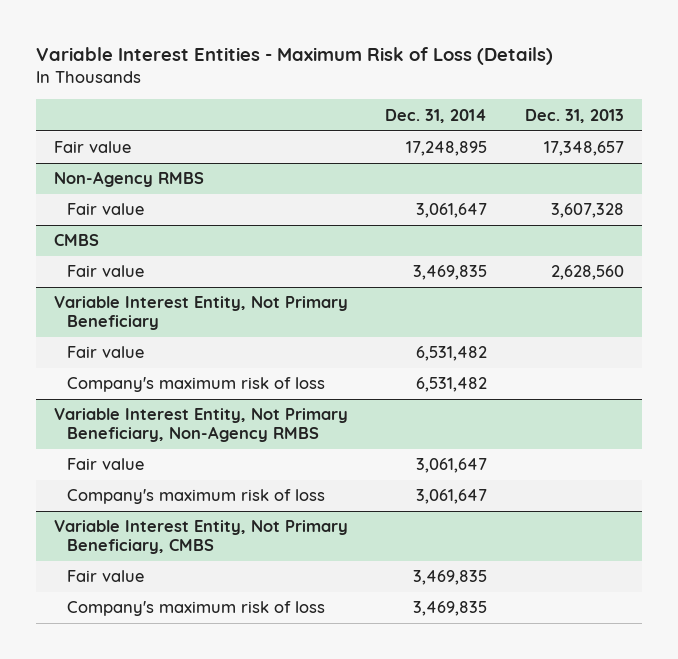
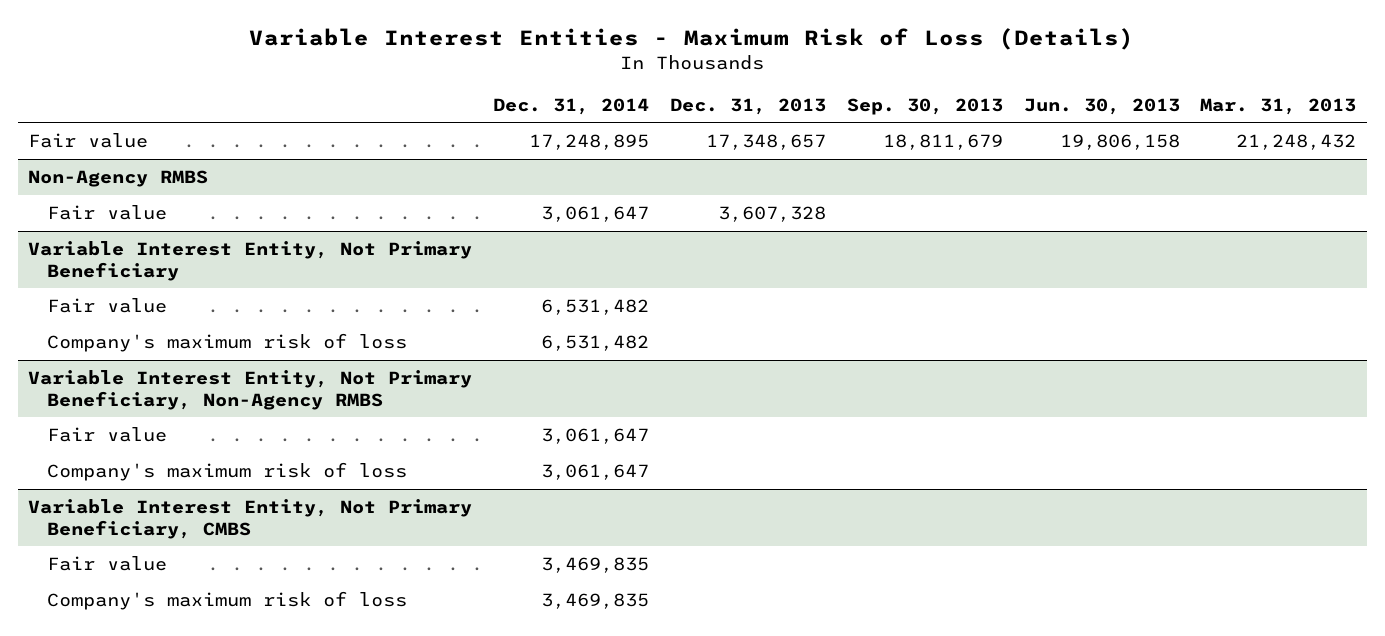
none -> [846,97,1003,115] Sep. 30, 2013
none -> [1023,97,1180,115] Jun. 30, 2013
none -> [1200,97,1357,115] Mar. 31, 2013
[54,234,100,247] CMBS -> none
[66,265,144,278] Fair value -> none

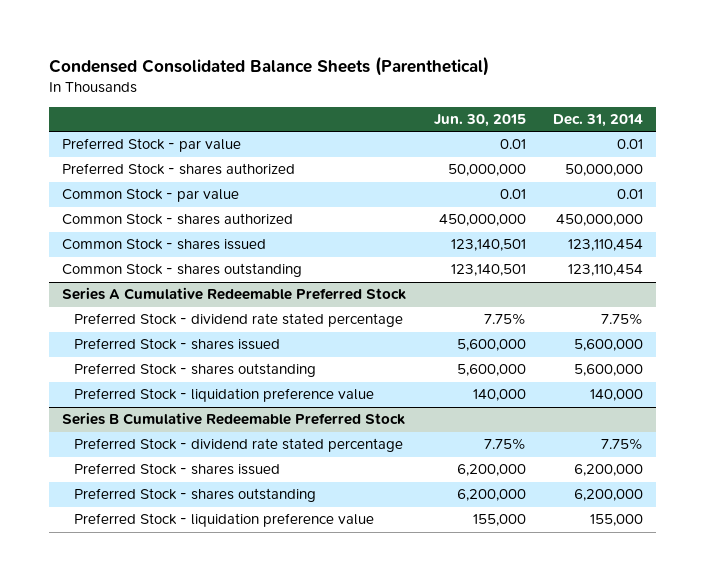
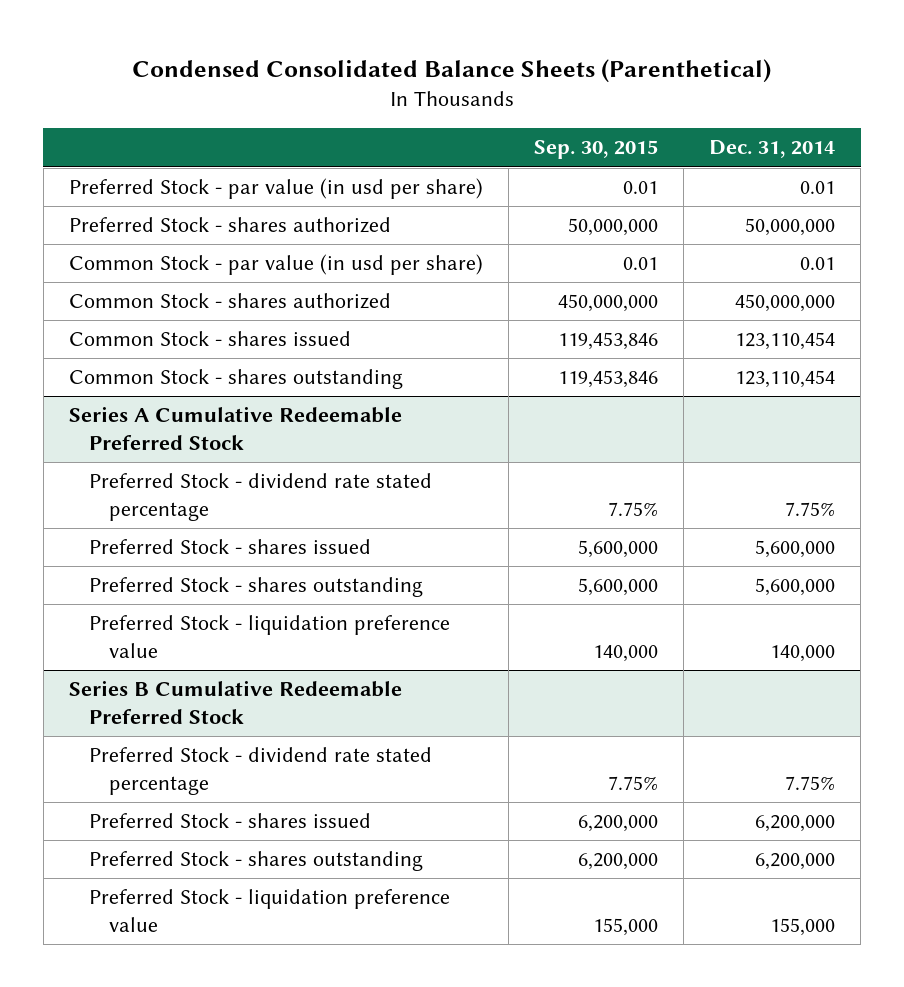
[433,113,526,127] Jun. 30, 2015 -> none
none -> [533,140,658,160] Sep. 30, 2015
[62,138,242,153] Preferred Stock - par value -> [68,178,483,200] Preferred Stock - par value (in usd per share)
[62,188,240,203] Common Stock - par value -> [68,254,483,276] Common Stock - par value (in usd per share)

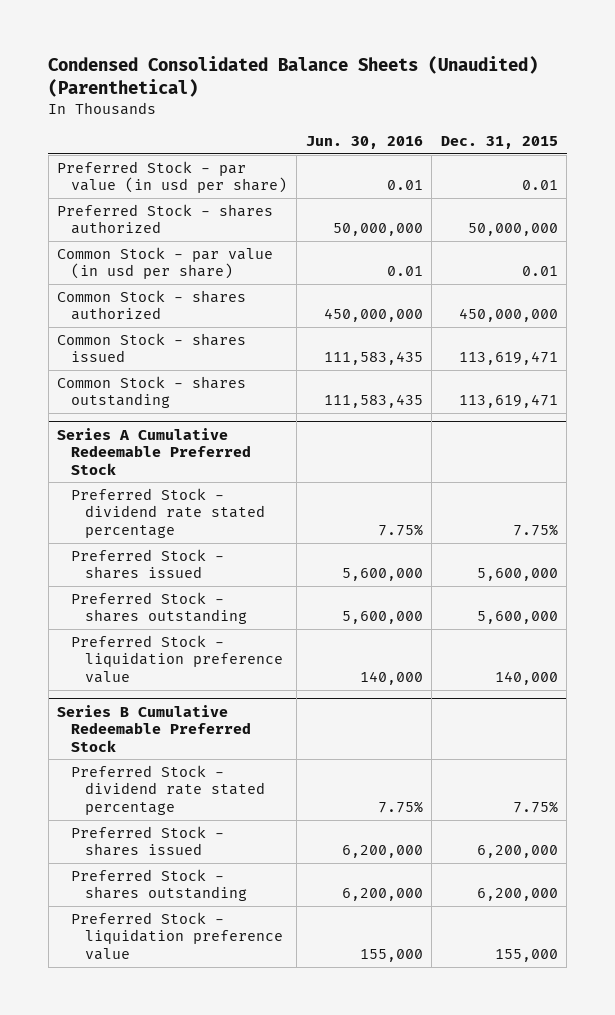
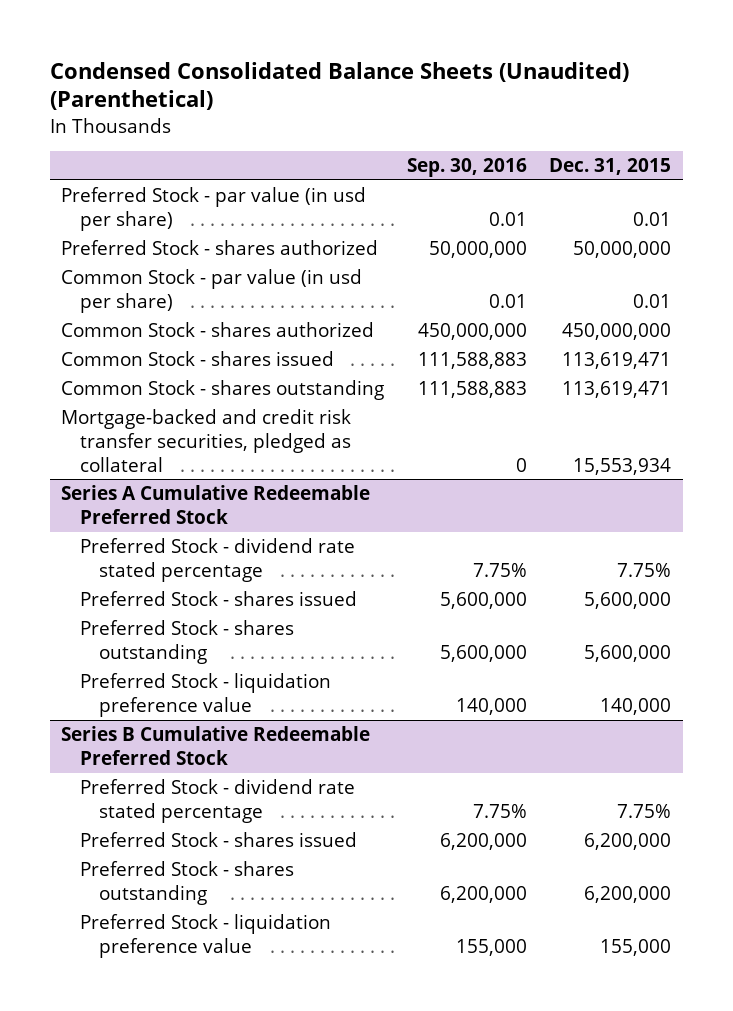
[305,136,423,150] Jun. 30, 2016 -> none
none -> [406,158,527,178] Sep. 30, 2016
none -> [61,408,352,472] Mortgage-backed and credit risk transfer securities, pledged as collateral

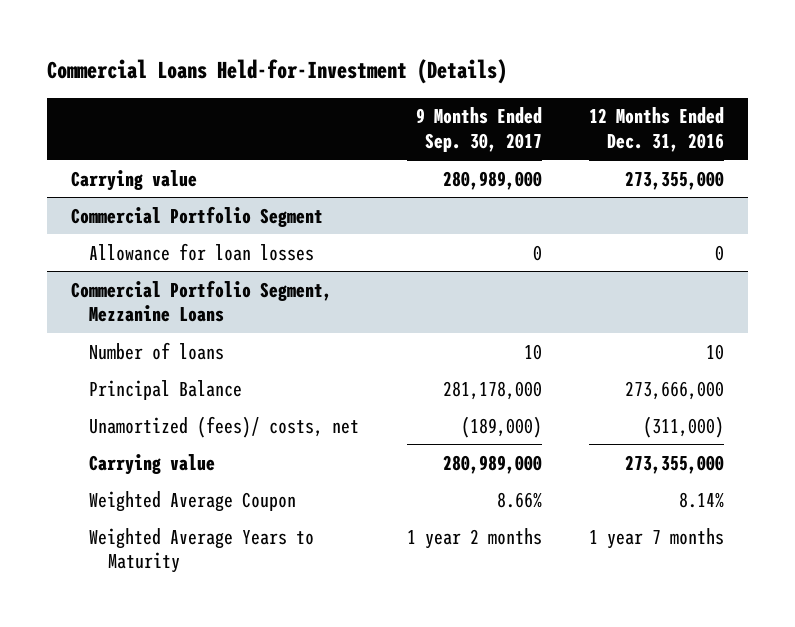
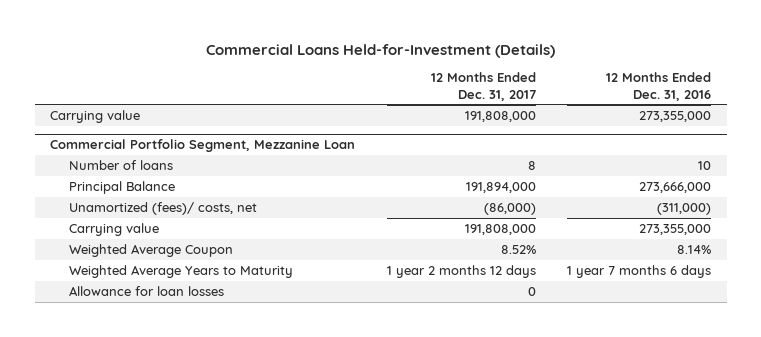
[415,107,542,152] 9 Months Ended Sep. 30, 2017 -> none
none -> [430,72,536,101] 12 Months Ended Dec. 31, 2017
[70,205,323,227] Commercial Portfolio Segment -> none
[89,242,315,261] Allowance for loan losses -> none
[70,279,332,322] Commercial Portfolio Segment, Mezzanine Loans -> [50,139,356,153] Commercial Portfolio Segment, Mezzanine Loan
[589,527,725,549] 1 year 7 months -> [566,264,711,278] 1 year 7 months 6 days
none -> [69,285,225,296] Allowance for loan losses

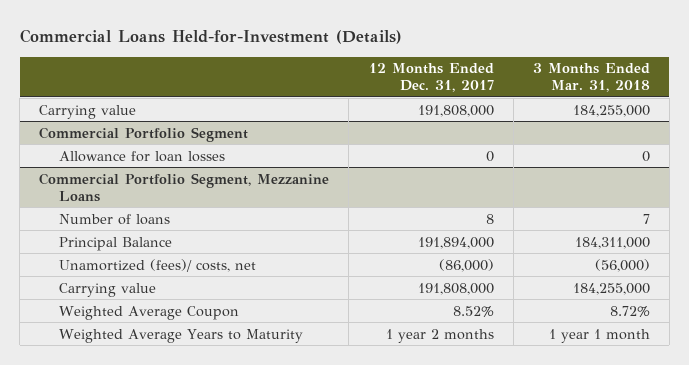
[605,72,711,101] 12 Months Ended Dec. 31, 2016 -> none
none -> [532,63,650,93] 3 Months Ended Mar. 31, 2018
none -> [39,126,249,142] Commercial Portfolio Segment
none -> [58,150,225,162] Allowance for loan losses
[50,139,356,153] Commercial Portfolio Segment, Mezzanine Loan -> [39,172,330,202] Commercial Portfolio Segment, Mezzanine Loans
[69,285,225,296] Allowance for loan losses -> none
[386,264,536,278] 1 year 2 months 12 days -> [385,328,494,343] 1 year 2 months

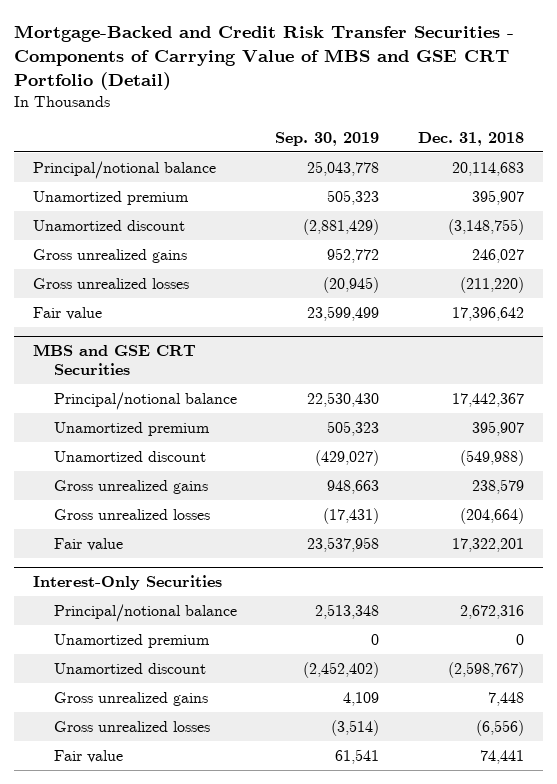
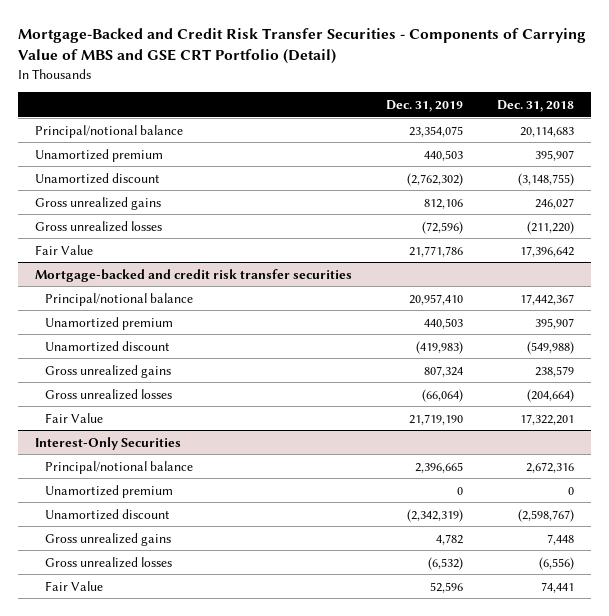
[275,131,380,146] Sep. 30, 2019 -> none
none -> [386,99,464,112] Dec. 31, 2019
[32,306,102,320] Fair value -> [35,244,94,255] Fair Value
[32,344,196,376] MBS and GSE CRT Securities -> [35,268,353,282] Mortgage-backed and credit risk transfer securities
[53,537,123,551] Fair value -> [44,412,103,423] Fair Value
[53,749,123,763] Fair value -> [44,580,103,591] Fair Value

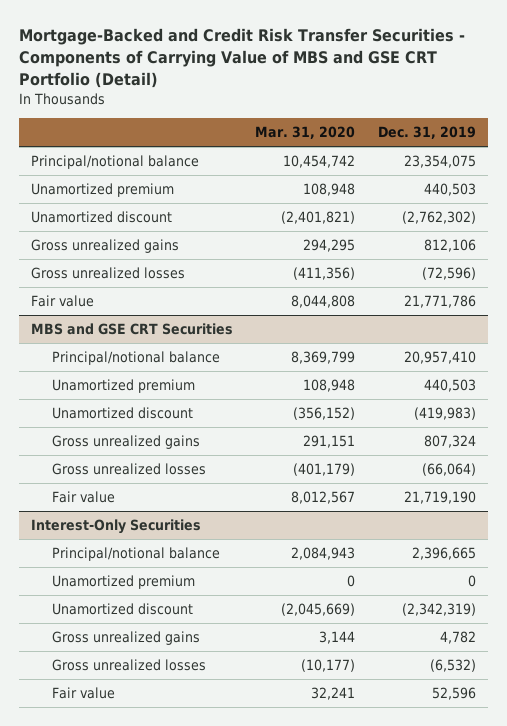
[497,99,575,112] Dec. 31, 2018 -> none
none -> [255,126,356,140] Mar. 31, 2020
[35,244,94,255] Fair Value -> [30,295,94,308] Fair value
[35,268,353,282] Mortgage-backed and credit risk transfer securities -> [30,323,233,336] MBS and GSE CRT Securities
[44,412,103,423] Fair Value -> [52,491,116,504] Fair value
[44,580,103,591] Fair Value -> [52,687,116,700] Fair value

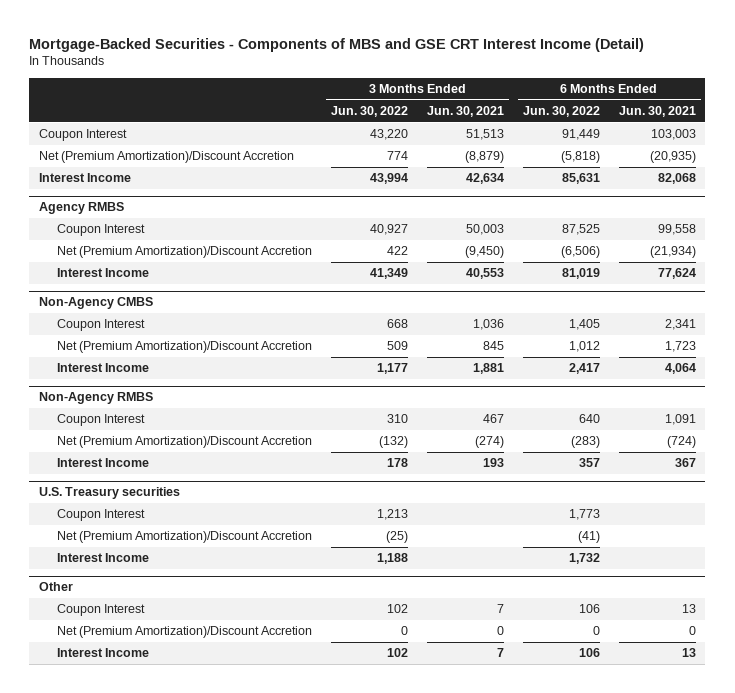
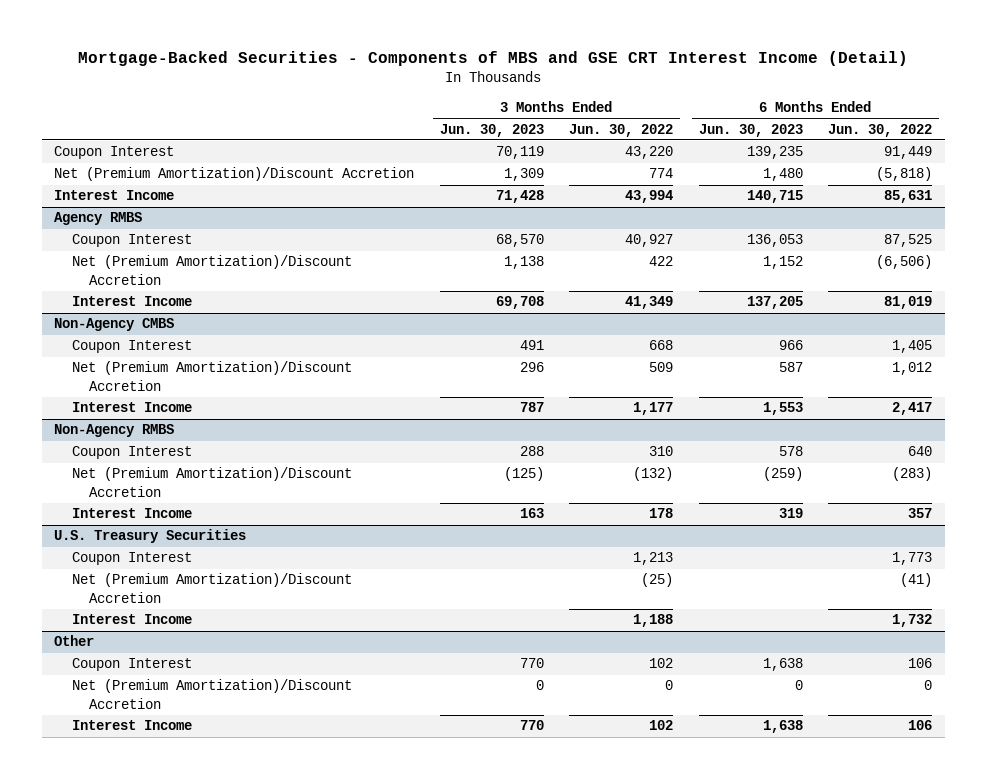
[427,105,505,117] Jun. 30, 2021 -> none
[618,105,696,117] Jun. 30, 2021 -> none
none -> [439,123,544,137] Jun. 30, 2023
none -> [698,123,803,137] Jun. 30, 2023
[38,487,180,500] U.S. Treasury securities -> [54,529,247,544] U.S. Treasury Securities

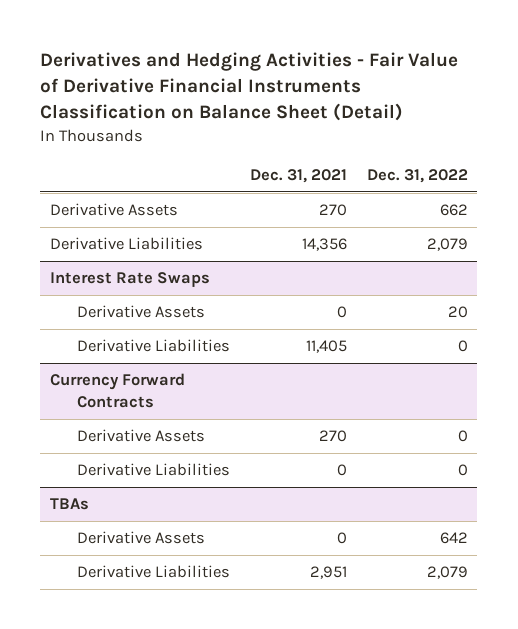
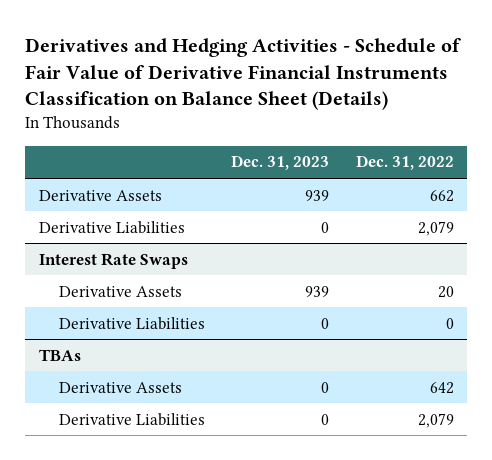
[40,52,459,122] Derivatives and Hedging Activities - Fair Value of Derivative Financial Instruments Classification on Balance Sheet (Detail) -> [25,37,462,111] Derivatives and Hedging Activities - Schedule of Fair Value of Derivative Financial Instruments Classification on Balance Sheet (Details)
[249,168,347,183] Dec. 31, 2021 -> none
none -> [231,155,330,171] Dec. 31, 2023
[50,373,186,409] Currency Forward Contracts -> none
[77,429,206,443] Derivative Assets -> none
[77,463,231,477] Derivative Liabilities -> none

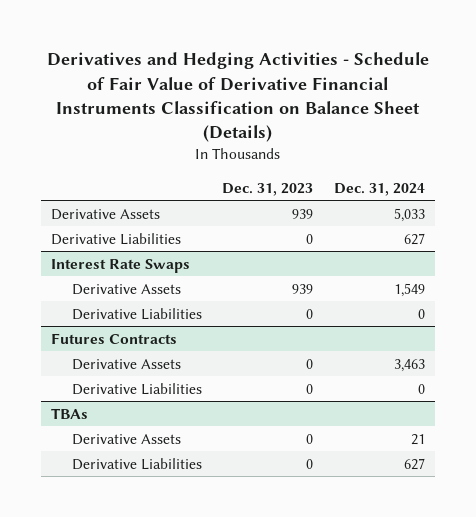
[355,155,454,171] Dec. 31, 2022 -> none
none -> [333,182,425,196] Dec. 31, 2024
none -> [51,332,178,344] Futures Contracts
none -> [72,358,182,370] Derivative Assets
none -> [72,382,203,395] Derivative Liabilities

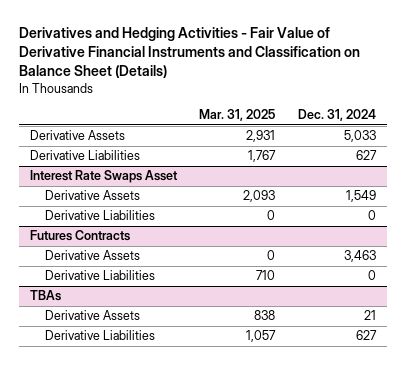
[46,52,429,143] Derivatives and Hedging Activities - Schedule of Fair Value of Derivative Financial Instruments Classification on Balance Sheet (Details) -> [18,26,360,79] Derivatives and Hedging Activities - Fair Value of Derivative Financial Instruments and Classification on Balance Sheet (Details)
[222,182,314,196] Dec. 31, 2023 -> none
none -> [199,109,276,122] Mar. 31, 2025
[51,258,191,273] Interest Rate Swaps -> [30,170,179,184] Interest Rate Swaps Asset

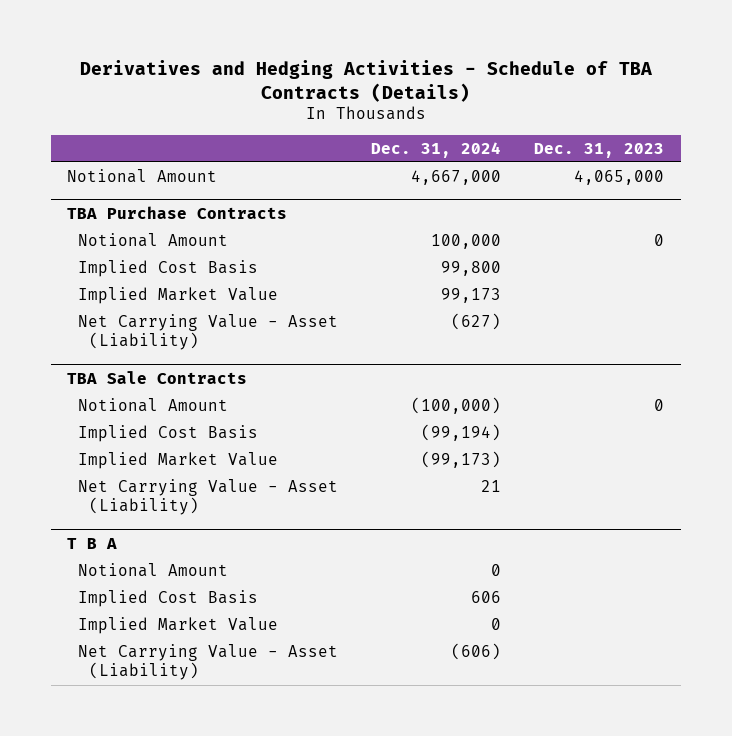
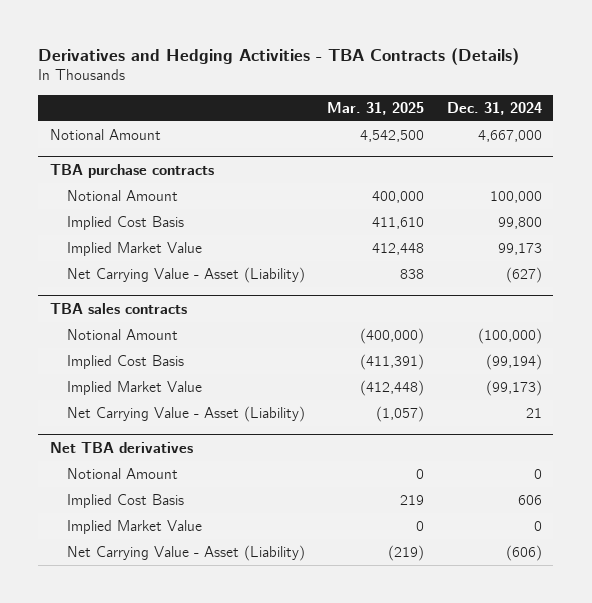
[79,59,652,102] Derivatives and Hedging Activities - Schedule of TBA Contracts (Details) -> [38,47,520,65] Derivatives and Hedging Activities - TBA Contracts (Details)
[534,142,665,158] Dec. 31, 2023 -> none
none -> [327,101,425,115] Mar. 31, 2025
[67,205,288,219] TBA Purchase Contracts -> [49,163,214,178] TBA purchase contracts
[67,370,248,384] TBA Sale Contracts -> [49,302,187,314] TBA sales contracts
[67,537,118,549] T B A -> [49,441,193,453] Net TBA derivatives

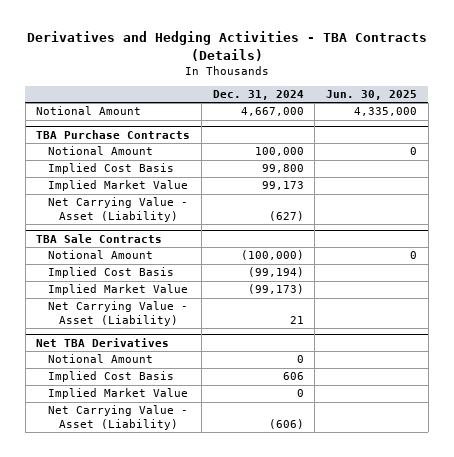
[327,101,425,115] Mar. 31, 2025 -> none
none -> [326,89,418,100] Jun. 30, 2025
[49,163,214,178] TBA purchase contracts -> [36,130,191,140] TBA Purchase Contracts
[49,302,187,314] TBA sales contracts -> [36,234,163,244] TBA Sale Contracts
[49,441,193,453] Net TBA derivatives -> [36,338,170,348] Net TBA Derivatives

